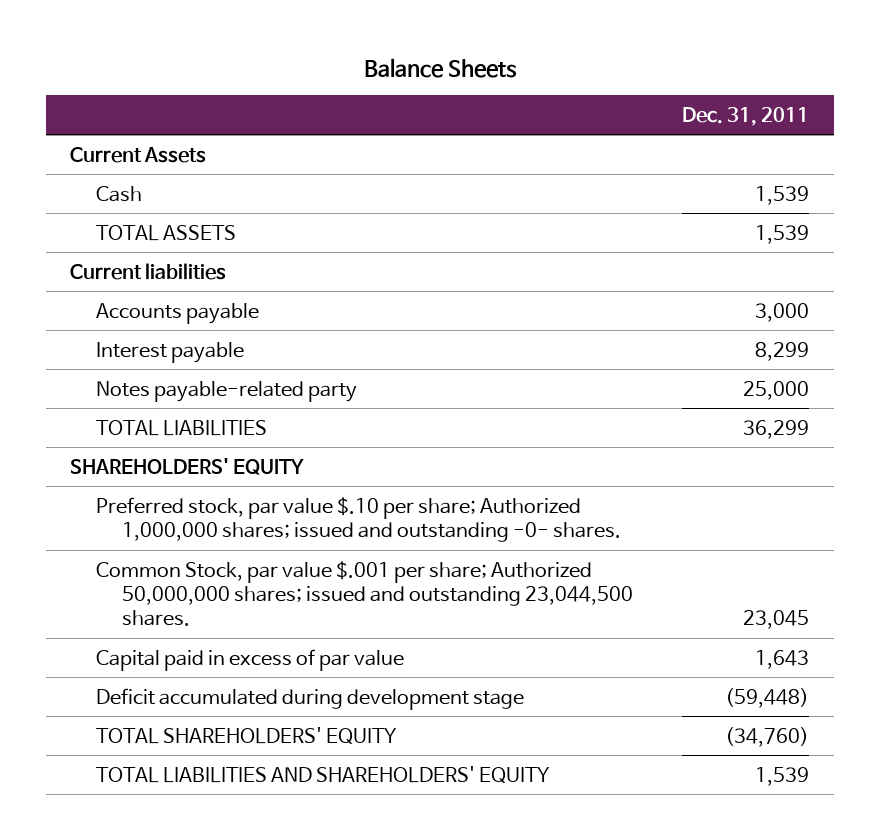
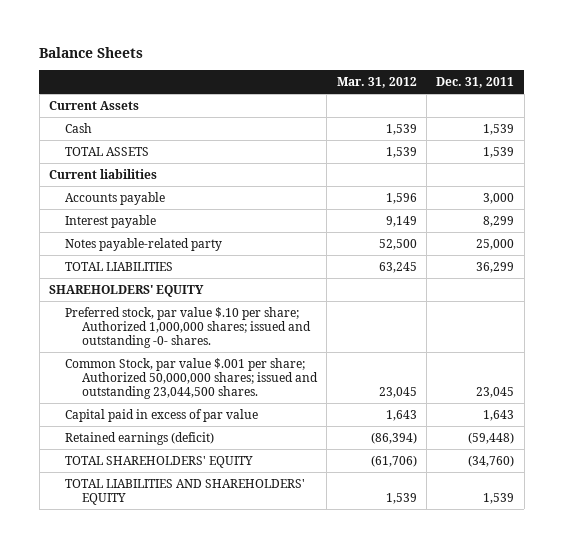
none -> [336,76,417,88] Mar. 31, 2012
[95,687,524,710] Deficit accumulated during development stage -> [65,431,215,445] Retained earnings (deficit)

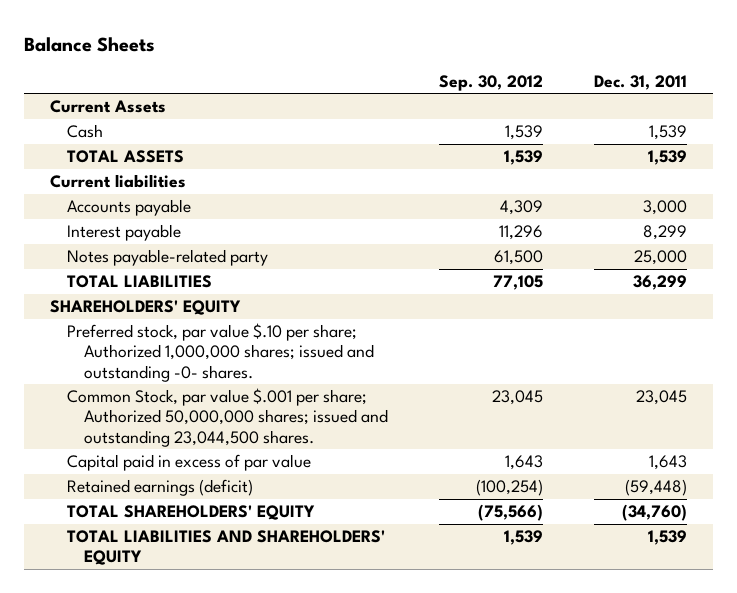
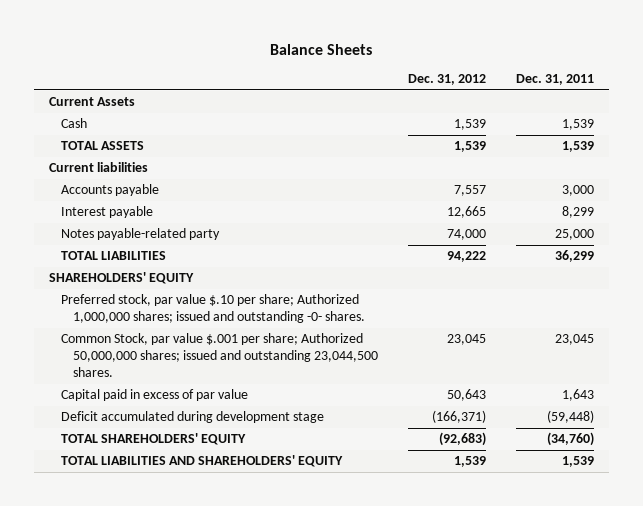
[438,74,543,91] Sep. 30, 2012 -> none
none -> [408,74,487,86] Dec. 31, 2012
[66,479,253,497] Retained earnings (deficit) -> [61,411,325,424] Deficit accumulated during development stage

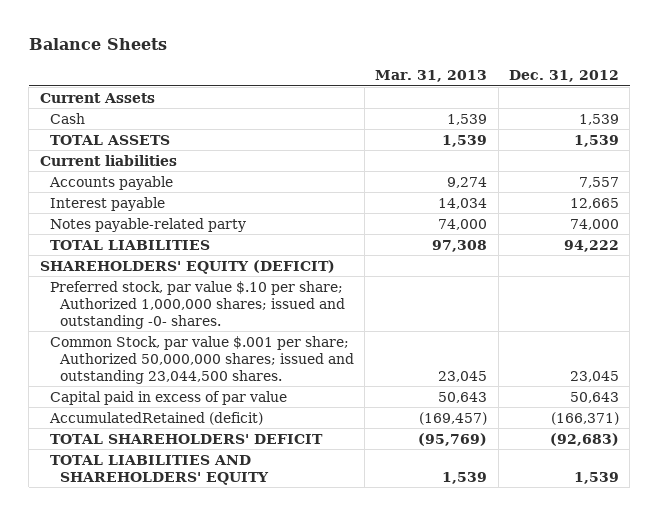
[516,74,595,86] Dec. 31, 2011 -> none
none -> [375,70,488,83] Mar. 31, 2013
[48,272,194,285] SHAREHOLDERS' EQUITY -> [39,259,335,274] SHAREHOLDERS' EQUITY (DEFICIT)
[61,411,325,424] Deficit accumulated during development stage -> [48,411,263,425] AccumulatedRetained (deficit)
[61,433,247,446] TOTAL SHAREHOLDERS' EQUITY -> [49,433,323,444] TOTAL SHAREHOLDERS' DEFICIT

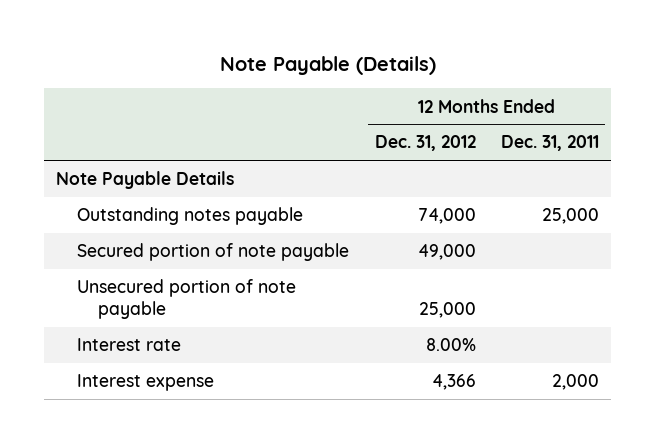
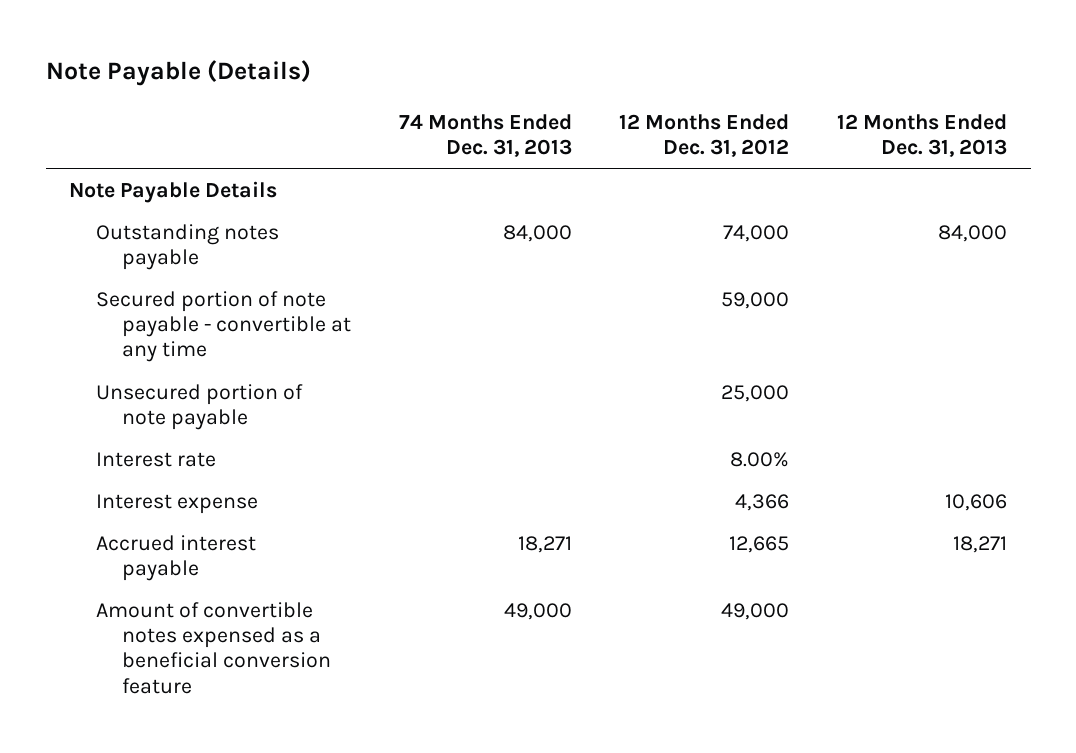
[500,135,599,152] Dec. 31, 2011 -> none
none -> [398,113,572,158] 74 Months Ended Dec. 31, 2013
none -> [836,113,1007,158] 12 Months Ended Dec. 31, 2013
[77,243,350,262] Secured portion of note payable -> [95,290,352,363] Secured portion of note payable - convertible at any time
[417,244,476,261] 49,000 -> [721,291,790,309] 59,000
none -> [95,534,256,582] Accrued interest payable
none -> [95,601,332,694] Amount of convertible notes expensed as a beneficial conversion feature

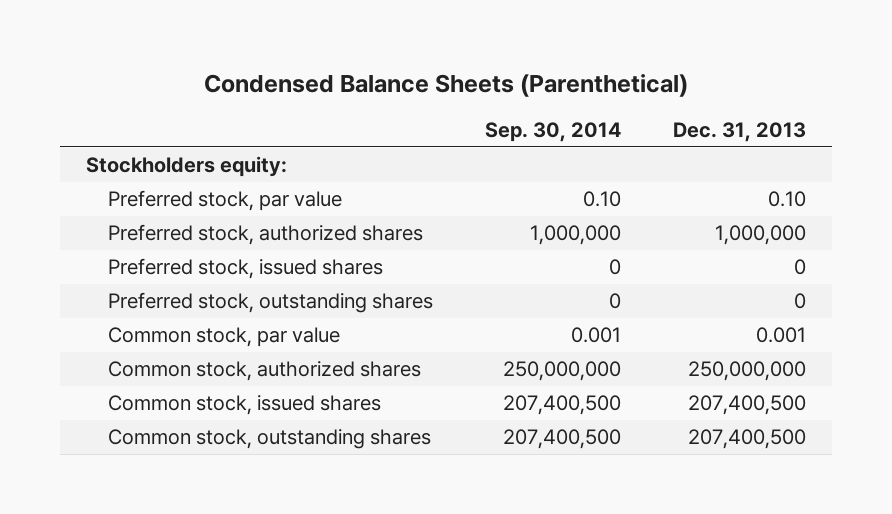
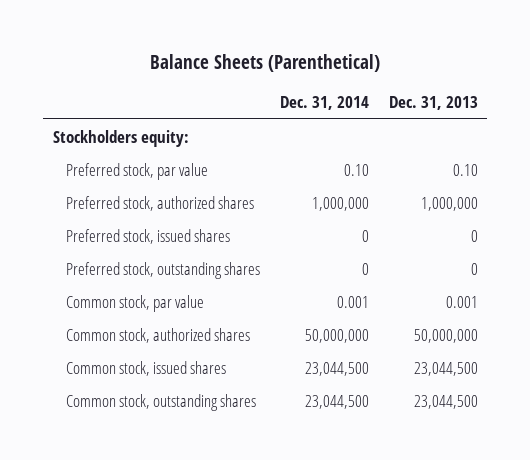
[204,74,689,98] Condensed Balance Sheets (Parenthetical) -> [150,53,381,72] Balance Sheets (Parenthetical)
[484,122,621,143] Sep. 30, 2014 -> none
none -> [280,95,370,110] Dec. 31, 2014
[688,361,807,382] 250,000,000 -> [413,328,478,343] 50,000,000
[688,395,807,416] 207,400,500 -> [413,361,478,376] 23,044,500
[688,429,807,450] 207,400,500 -> [413,394,478,409] 23,044,500

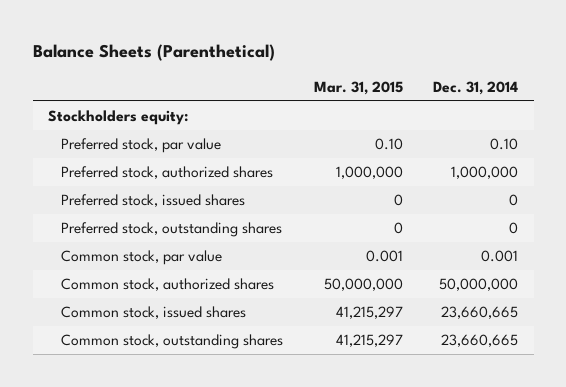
[388,95,478,110] Dec. 31, 2013 -> none
none -> [313,80,403,95] Mar. 31, 2015
[305,361,370,376] 23,044,500 -> [441,306,519,320] 23,660,665
[305,394,370,409] 23,044,500 -> [441,334,519,348] 23,660,665

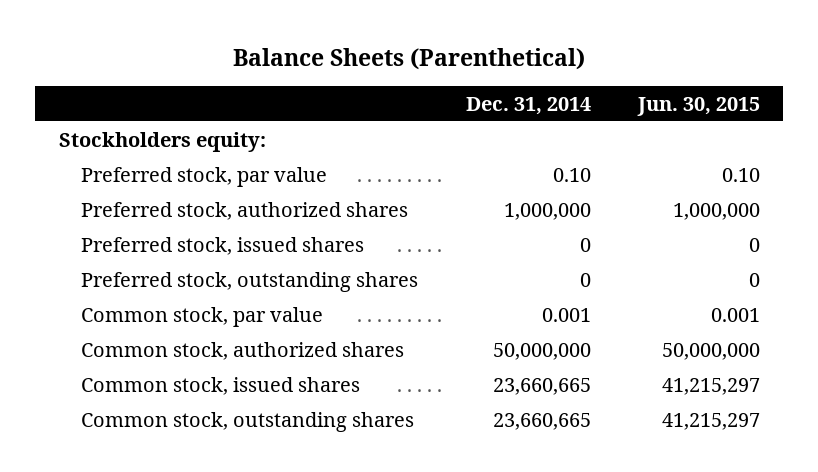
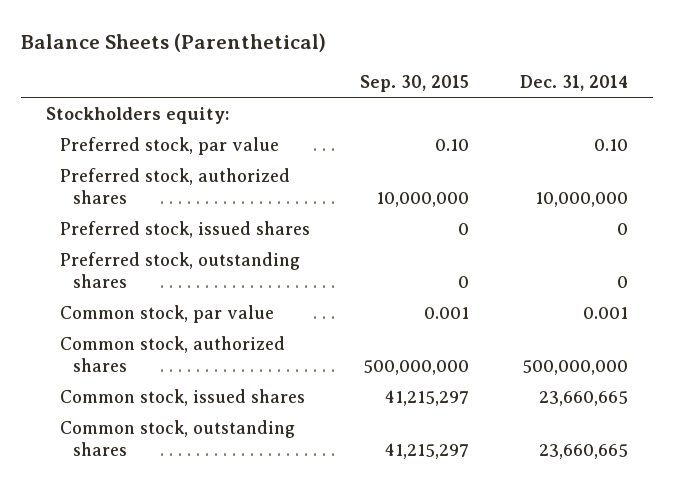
[636,96,760,116] Jun. 30, 2015 -> none
none -> [360,74,470,92] Sep. 30, 2015
[503,202,591,220] 1,000,000 -> [534,191,628,207] 10,000,000
[492,342,591,360] 50,000,000 -> [521,359,628,375] 500,000,000

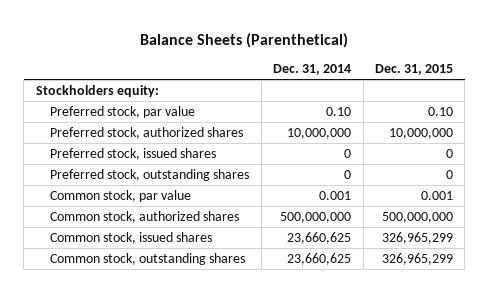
[360,74,470,92] Sep. 30, 2015 -> none
none -> [374,63,453,75] Dec. 31, 2015
[538,390,628,406] 23,660,665 -> [287,231,352,244] 23,660,625
[538,443,628,459] 23,660,665 -> [287,252,352,265] 23,660,625

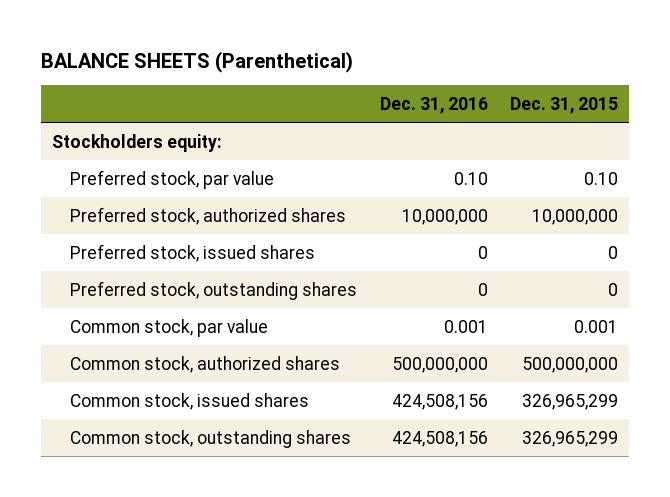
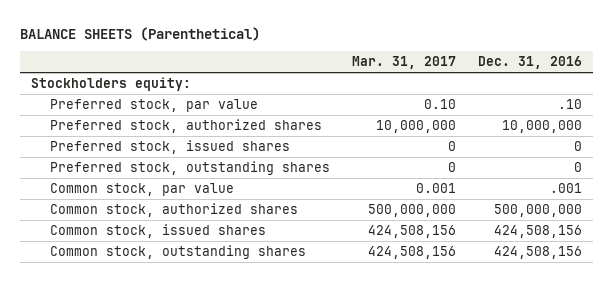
[510,97,619,115] Dec. 31, 2015 -> none
none -> [351,56,456,70] Mar. 31, 2017
[453,171,488,185] 0.10 -> [557,99,582,110] .10
[443,319,488,333] 0.001 -> [549,183,582,194] .001

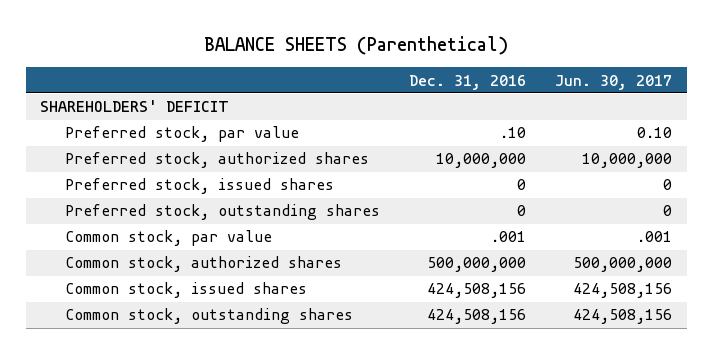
[351,56,456,70] Mar. 31, 2017 -> none
none -> [555,74,673,90] Jun. 30, 2017
[30,77,191,92] Stockholders equity: -> [40,100,230,113] SHAREHOLDERS' DEFICIT

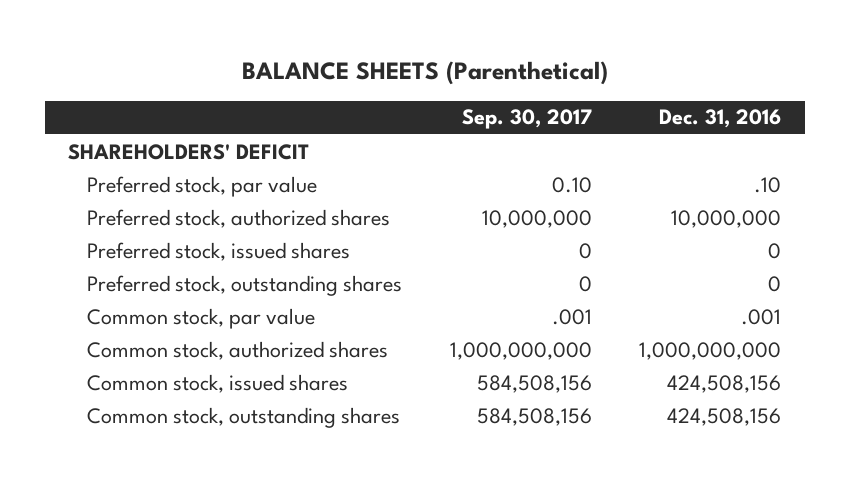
[555,74,673,90] Jun. 30, 2017 -> none
none -> [461,109,592,130] Sep. 30, 2017
[427,257,527,273] 500,000,000 -> [639,341,782,360] 1,000,000,000

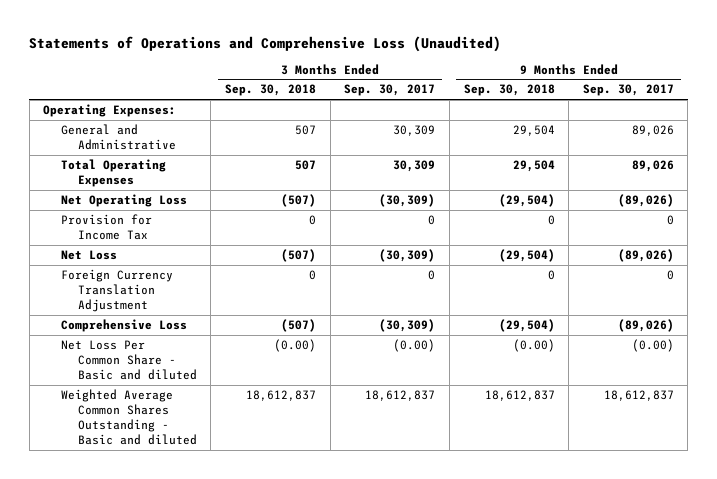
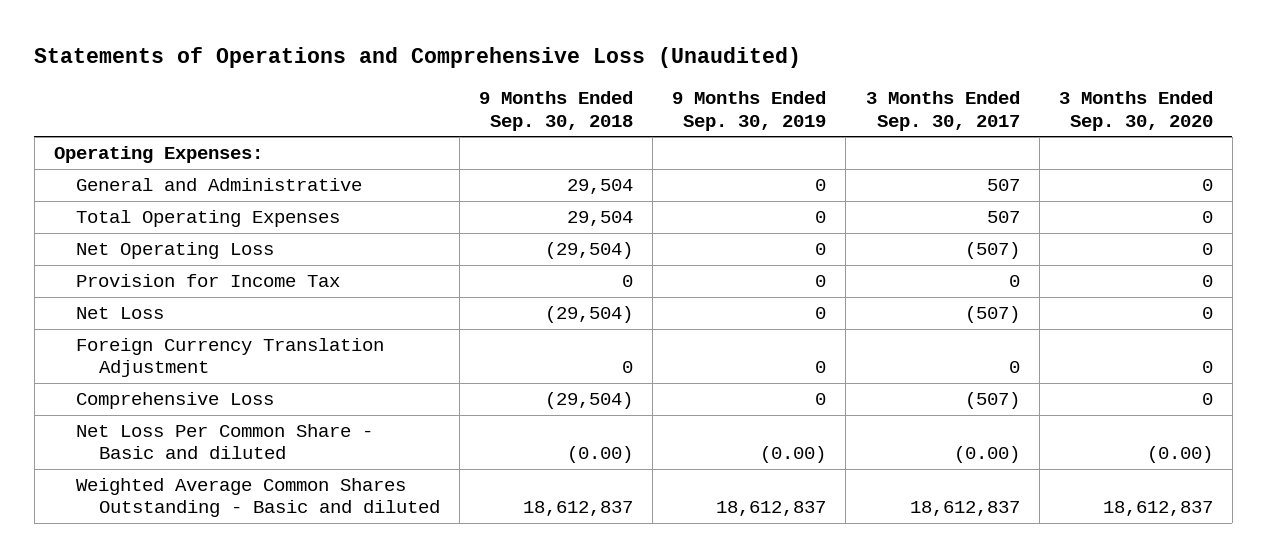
[224,84,316,97] Sep. 30, 2018 -> none
[582,84,674,97] Sep. 30, 2017 -> none
none -> [672,91,827,131] 9 Months Ended Sep. 30, 2019
none -> [1058,91,1213,131] 3 Months Ended Sep. 30, 2020
[393,124,436,136] 30,309 -> [986,179,1020,192] 507
[393,159,436,172] 30,309 -> [986,211,1020,224] 507
[379,193,436,207] (30,309) -> [964,242,1020,260] (507)
[379,248,436,262] (30,309) -> [964,306,1020,324] (507)
[379,318,436,332] (30,309) -> [964,392,1020,410] (507)

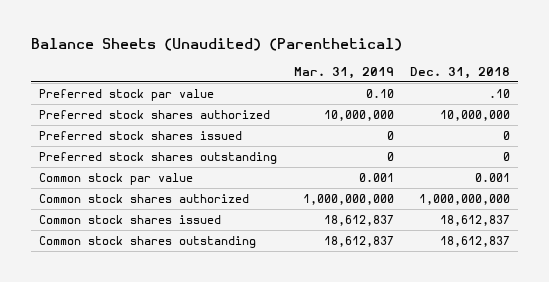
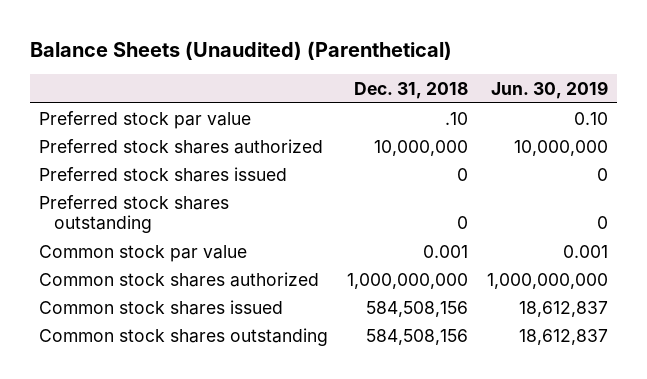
[293,66,394,79] Mar. 31, 2019 -> none
none -> [490,81,608,100] Jun. 30, 2019
[439,215,510,227] 18,612,837 -> [366,300,469,317] 584,508,156
[439,236,510,248] 18,612,837 -> [366,328,469,345] 584,508,156

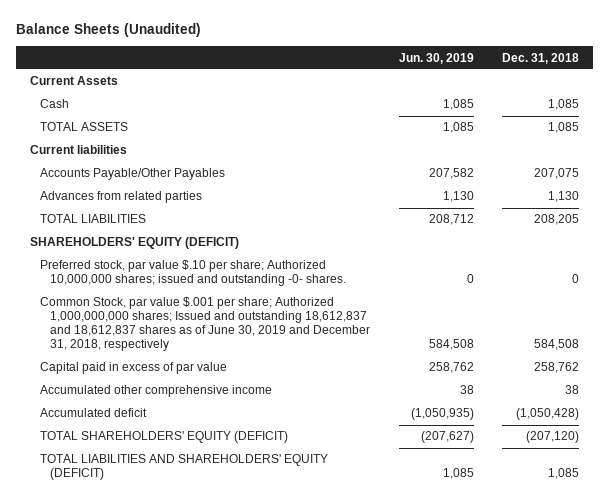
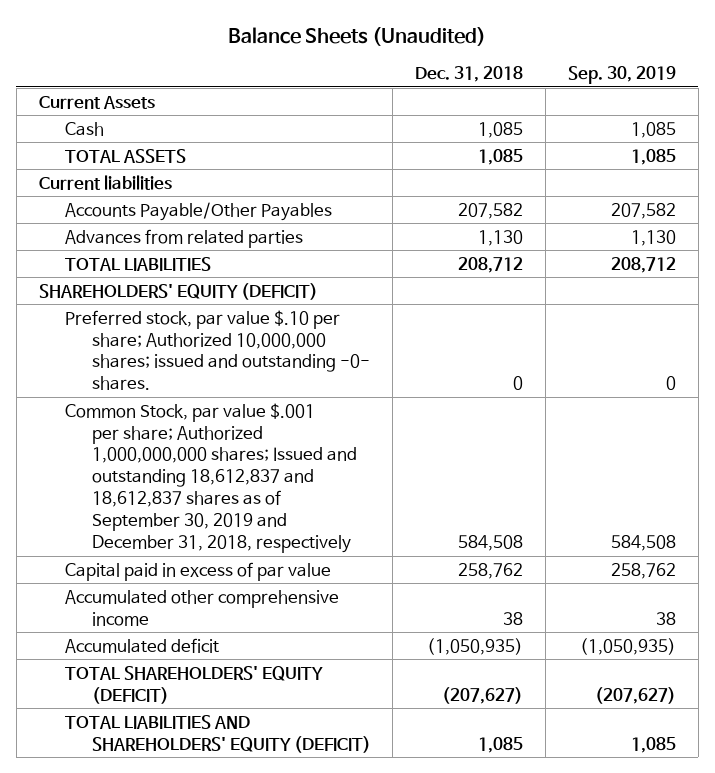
[398,52,474,64] Jun. 30, 2019 -> none
none -> [567,66,676,85] Sep. 30, 2019
[534,168,580,180] 207,075 -> [458,202,524,219] 207,582
[534,214,580,226] 208,205 -> [458,256,524,273] 208,712
[40,297,371,352] Common Stock, par value $.001 per share; Authorized 1,000,000,000 shares; Issued and outstanding 18,612,837 and 18,612,837 shares as of June 30, 2019 and December 31, 2018, respectively -> [65,402,357,554] Common Stock, par value $.001 per share; Authorized 1,000,000,000 shares; Issued and outstanding 18,612,837 and 18,612,837 shares as of September 30, 2019 and December 31, 2018, respectively
[516,408,580,421] (1,050,428) -> [427,637,524,655] (1,050,935)
[526,431,580,444] (207,120) -> [442,686,524,704] (207,627)

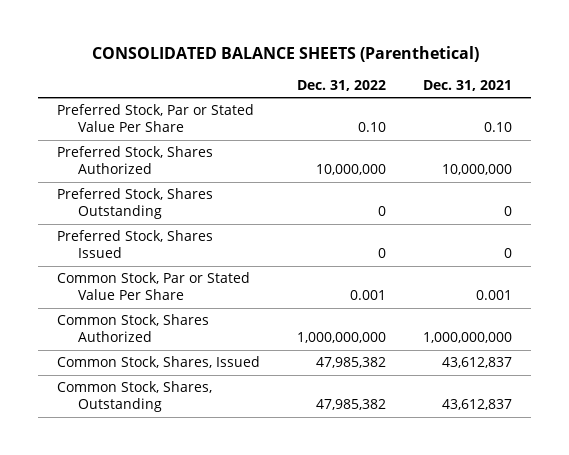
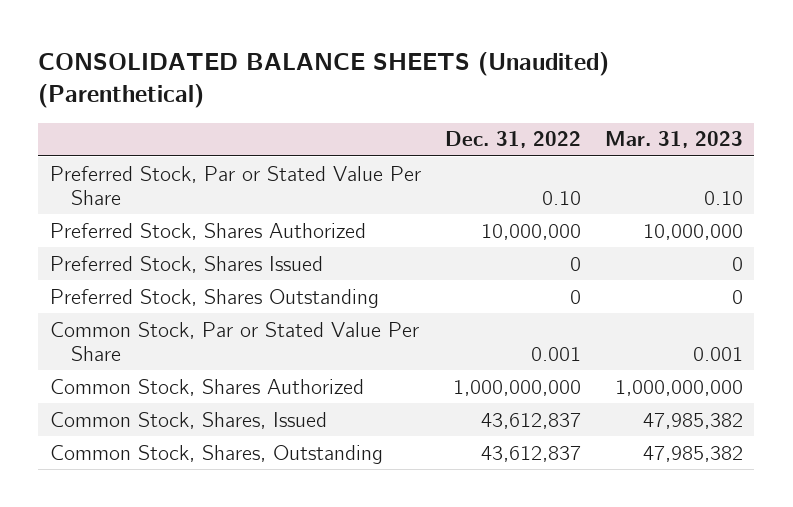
[91,46,479,63] CONSOLIDATED BALANCE SHEETS (Parenthetical) -> [38,52,610,109] CONSOLIDATED BALANCE SHEETS (Unaudited) (Parenthetical)
[423,79,513,91] Dec. 31, 2021 -> none
none -> [604,131,743,149] Mar. 31, 2023
[56,188,213,219] Preferred Stock, Shares Outstanding -> [50,288,380,308] Preferred Stock, Shares Outstanding
[316,357,387,369] 47,985,382 -> [480,412,581,429] 43,612,837
[316,398,387,410] 47,985,382 -> [480,445,581,462] 43,612,837

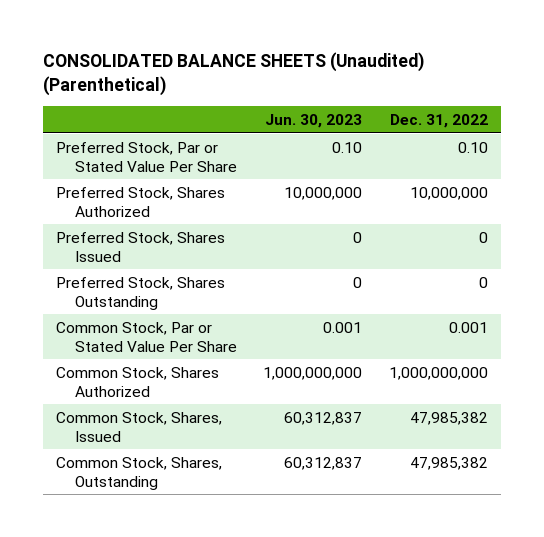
[604,131,743,149] Mar. 31, 2023 -> none
none -> [265,113,363,128] Jun. 30, 2023
[480,412,581,429] 43,612,837 -> [409,411,488,425] 47,985,382
[480,445,581,462] 43,612,837 -> [409,456,488,470] 47,985,382

